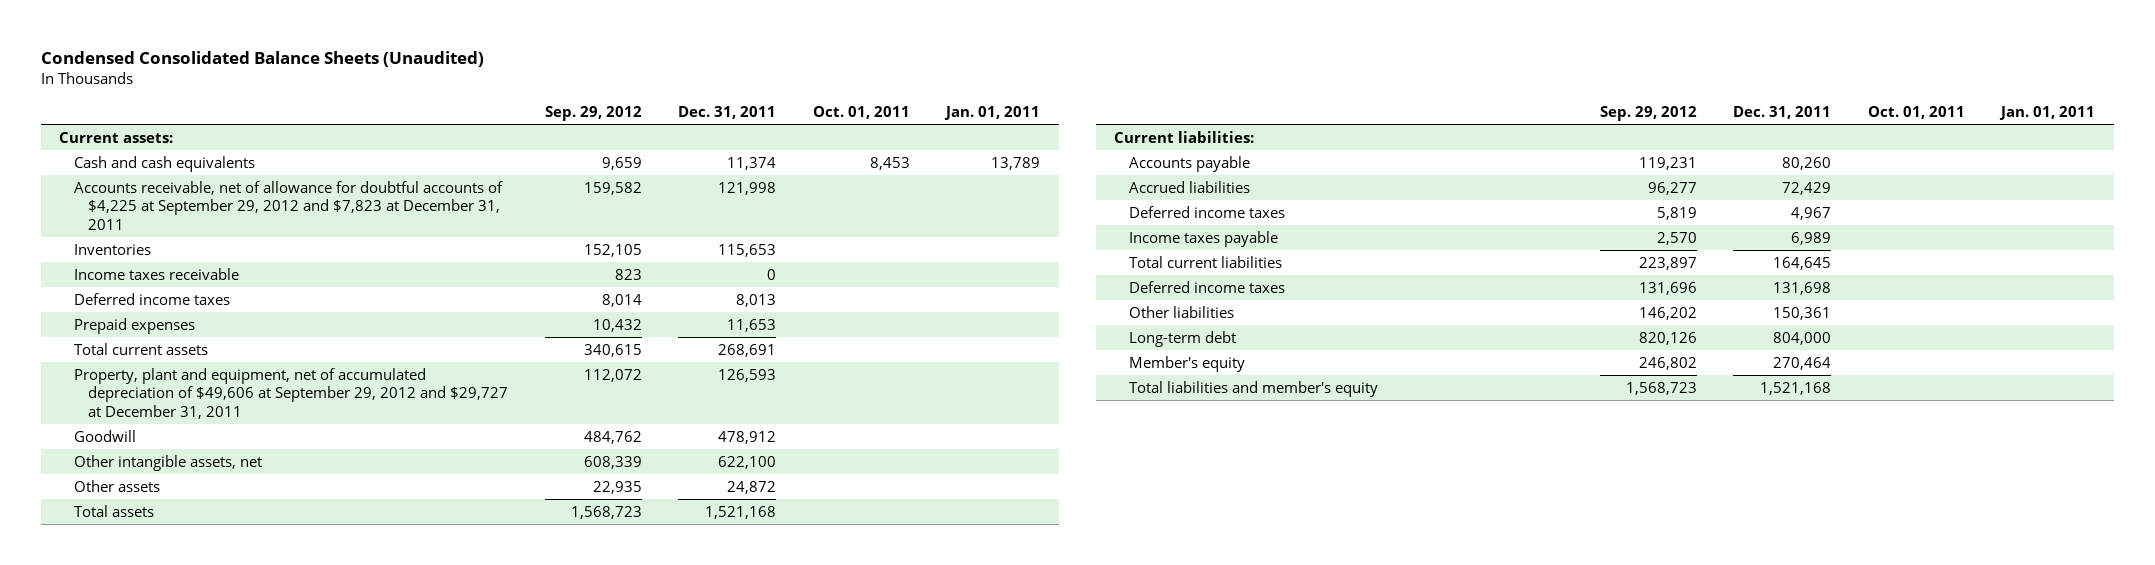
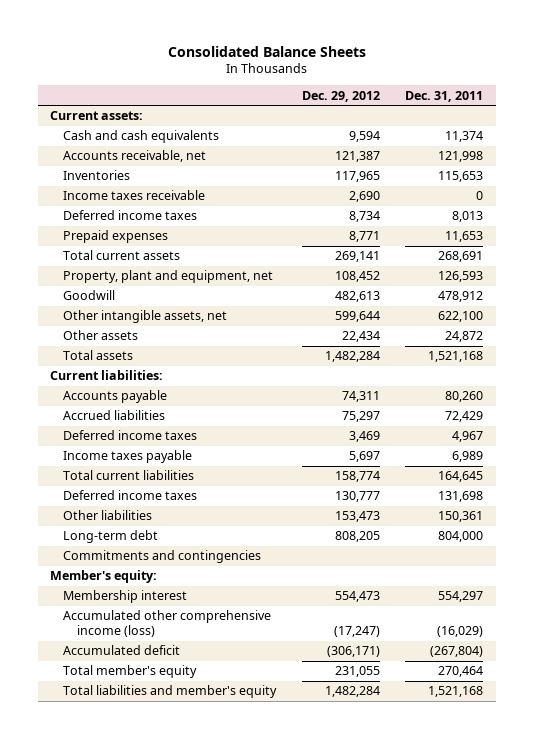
[40,51,484,68] Condensed Consolidated Balance Sheets (Unaudited) -> [167,45,366,57] Consolidated Balance Sheets
[544,106,642,122] Sep. 29, 2012 -> none
[812,106,910,120] Oct. 01, 2011 -> none
[944,106,1041,121] Jan. 01, 2011 -> none
none -> [301,90,380,102] Dec. 29, 2012
[73,180,503,231] Accounts receivable, net of allowance for doubtful accounts of $4,225 at September 29, 2012 and $7,823 at December 31, 2011 -> [63,150,207,163] Accounts receivable, net
[73,367,509,420] Property, plant and equipment, net of accumulated depreciation of $49,606 at September 29, 2012 and $29,727 at December 31, 2011 -> [63,270,274,284] Property, plant and equipment, net
none -> [63,550,262,564] Commitments and contingencies
none -> [50,570,158,584] Member's equity:
none -> [63,590,188,604] Membership interest
none -> [63,610,272,638] Accumulated other comprehensive income (loss)
none -> [63,645,181,656] Accumulated deficit
[1128,355,1245,372] Member's equity -> [63,665,198,679] Total member's equity

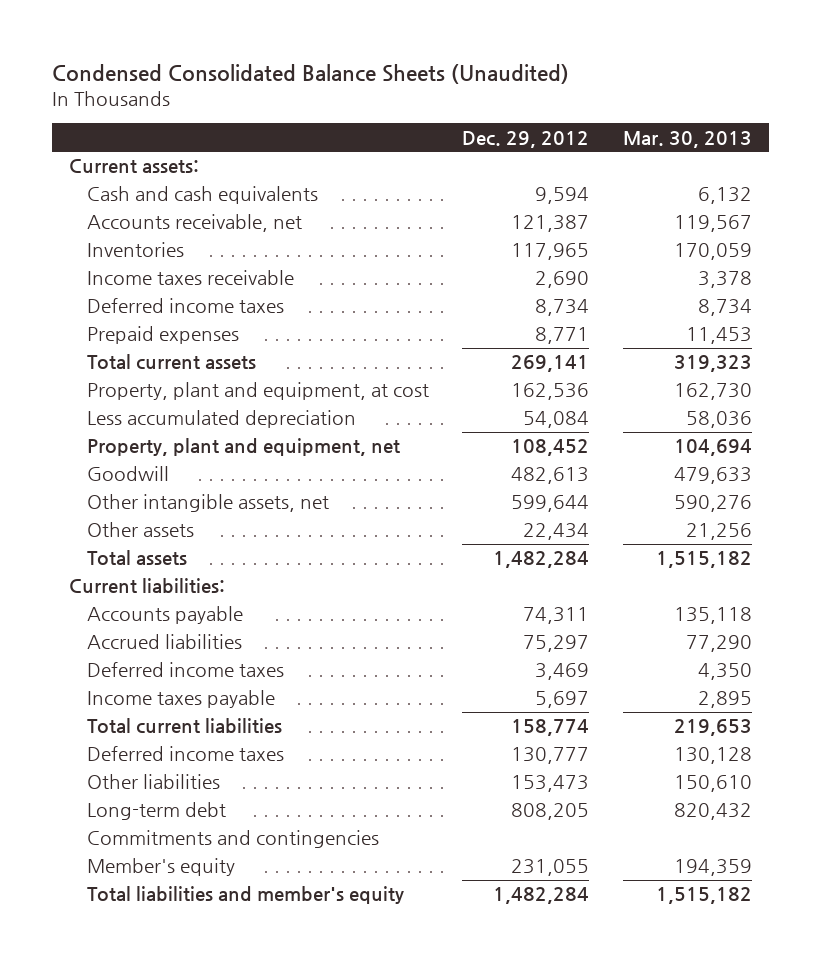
[167,45,366,57] Consolidated Balance Sheets -> [51,64,569,85] Condensed Consolidated Balance Sheets (Unaudited)
[405,90,484,102] Dec. 31, 2011 -> none
none -> [623,130,753,148] Mar. 30, 2013
none -> [86,382,429,401] Property, plant and equipment, at cost
none -> [86,410,356,429] Less accumulated depreciation
[50,570,158,584] Member's equity: -> none
[63,590,188,604] Membership interest -> none
[63,610,272,638] Accumulated other comprehensive income (loss) -> none
[63,645,181,656] Accumulated deficit -> none
[63,665,198,679] Total member's equity -> [86,858,235,877] Member's equity

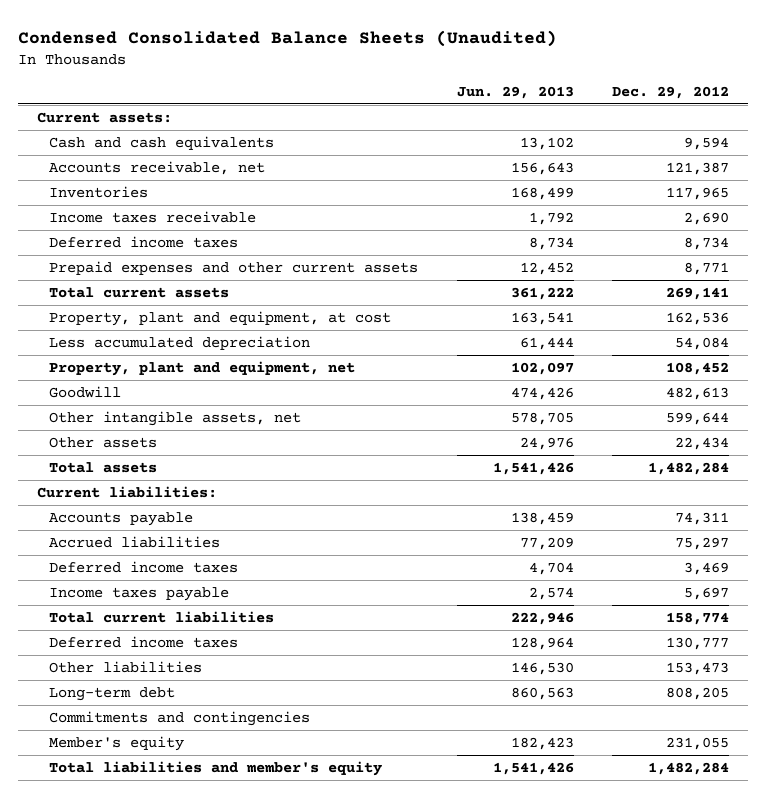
[623,130,753,148] Mar. 30, 2013 -> none
none -> [456,86,574,100] Jun. 29, 2013
[86,326,239,345] Prepaid expenses -> [49,260,419,275] Prepaid expenses and other current assets

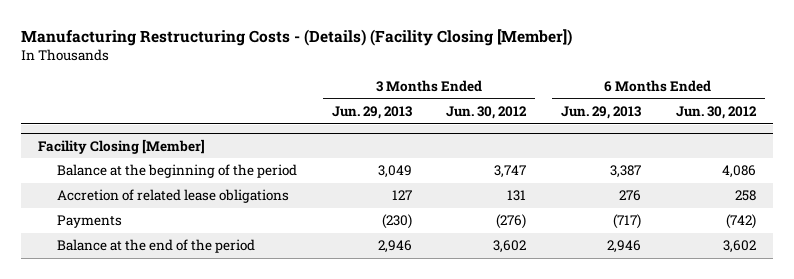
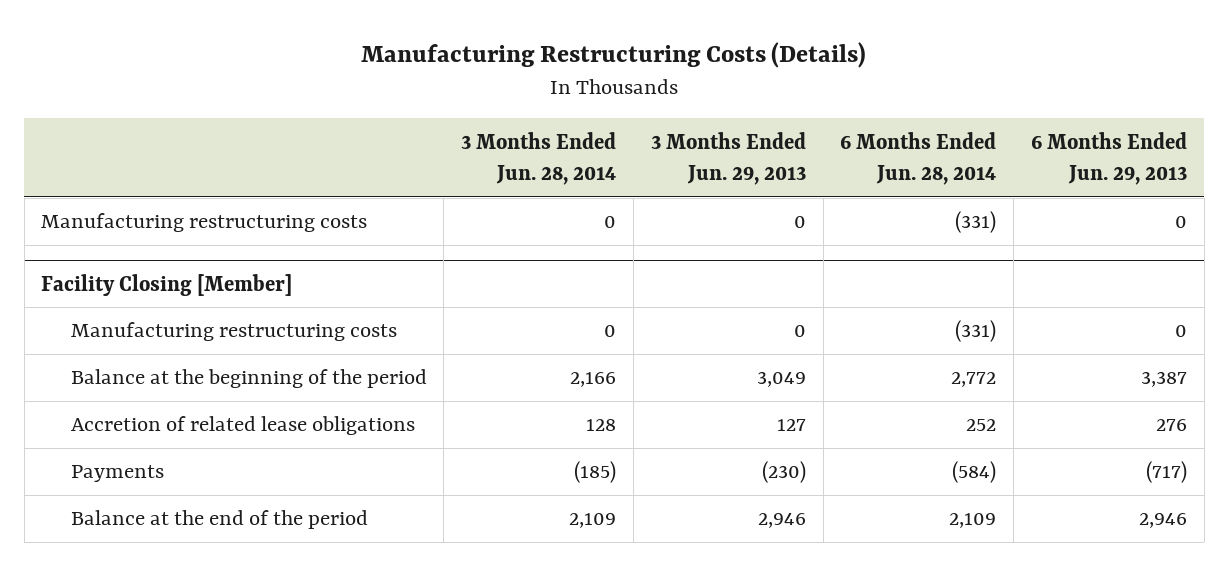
[20,28,572,46] Manufacturing Restructuring Costs - (Details) (Facility Closing [Member]) -> [361,41,867,68] Manufacturing Restructuring Costs (Details)
[446,106,528,120] Jun. 30, 2012 -> none
[675,106,757,120] Jun. 30, 2012 -> none
none -> [461,131,617,186] 3 Months Ended Jun. 28, 2014
none -> [840,131,997,186] 6 Months Ended Jun. 28, 2014
none -> [41,213,368,233] Manufacturing restructuring costs
none -> [70,322,397,342] Manufacturing restructuring costs

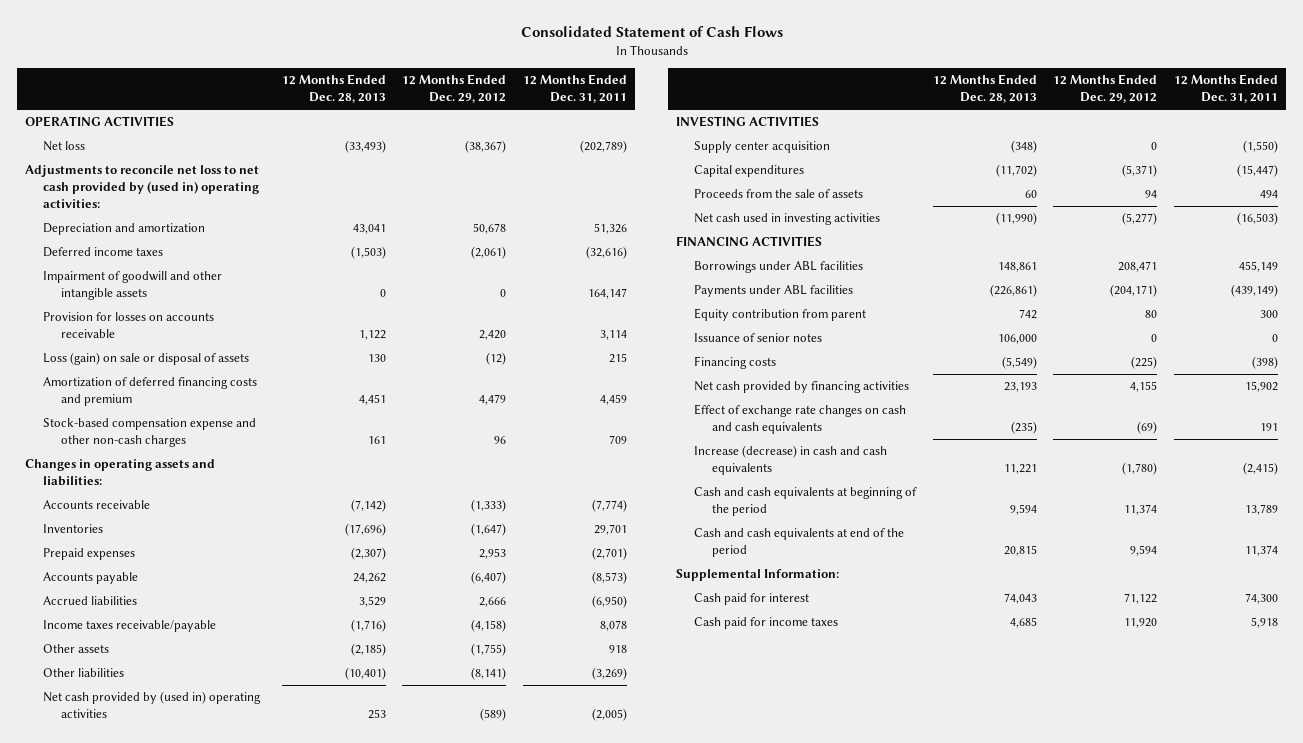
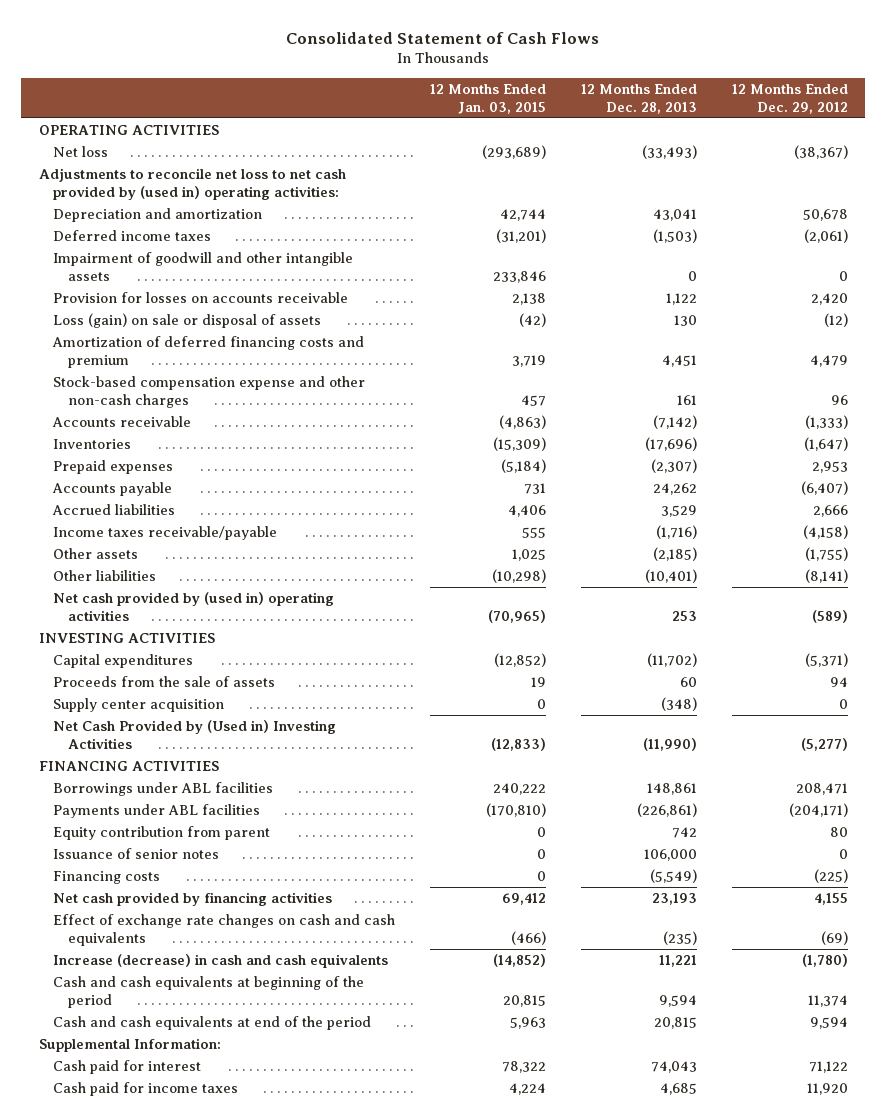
[522,74,627,104] 12 Months Ended Dec. 31, 2011 -> none
none -> [430,83,547,114] 12 Months Ended Jan. 03, 2015
[25,459,216,487] Changes in operating assets and liabilities: -> none
[693,141,830,154] Supply center acquisition -> [53,697,225,712] Supply center acquisition
[693,213,880,226] Net cash used in investing activities -> [53,719,337,750] Net Cash Provided by (Used in) Investing Activities

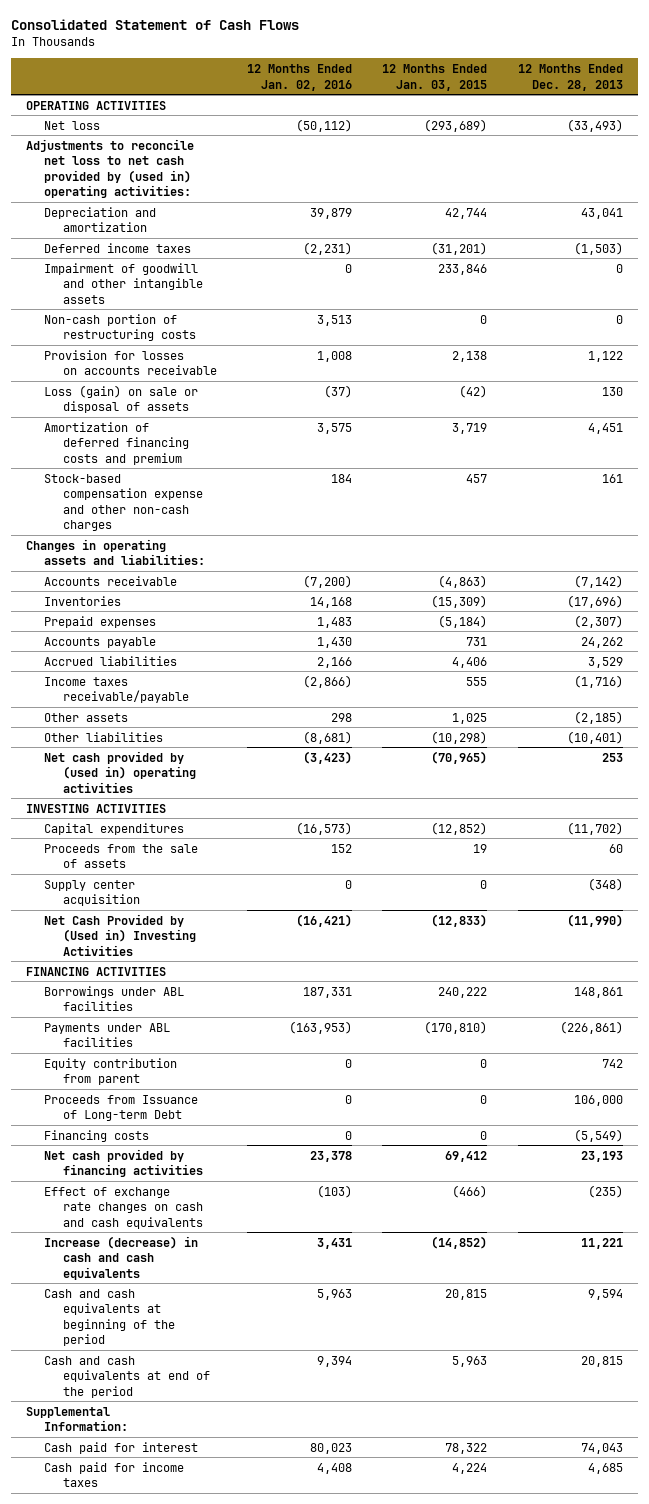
[731,83,848,114] 12 Months Ended Dec. 29, 2012 -> none
none -> [246,63,352,91] 12 Months Ended Jan. 02, 2016
none -> [44,313,196,342] Non-cash portion of restructuring costs
none -> [26,538,206,566] Changes in operating assets and liabilities:
[53,847,220,859] Issuance of senior notes -> [44,1094,199,1122] Proceeds from Issuance of Long-term Debt

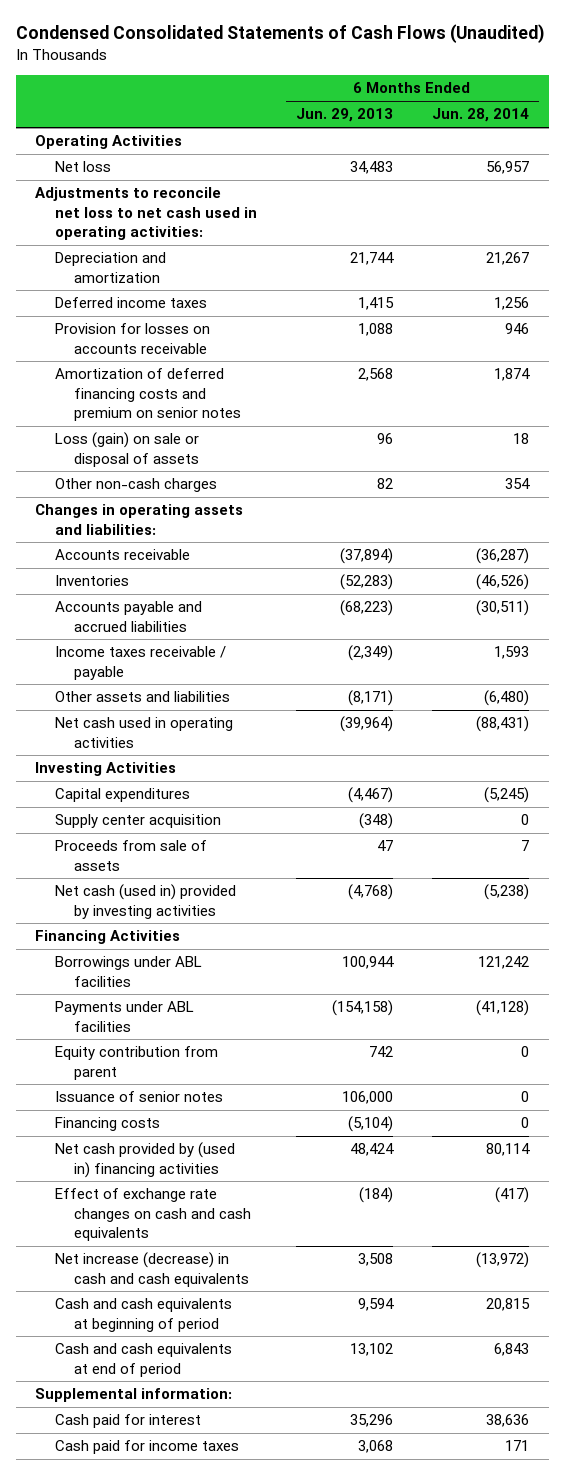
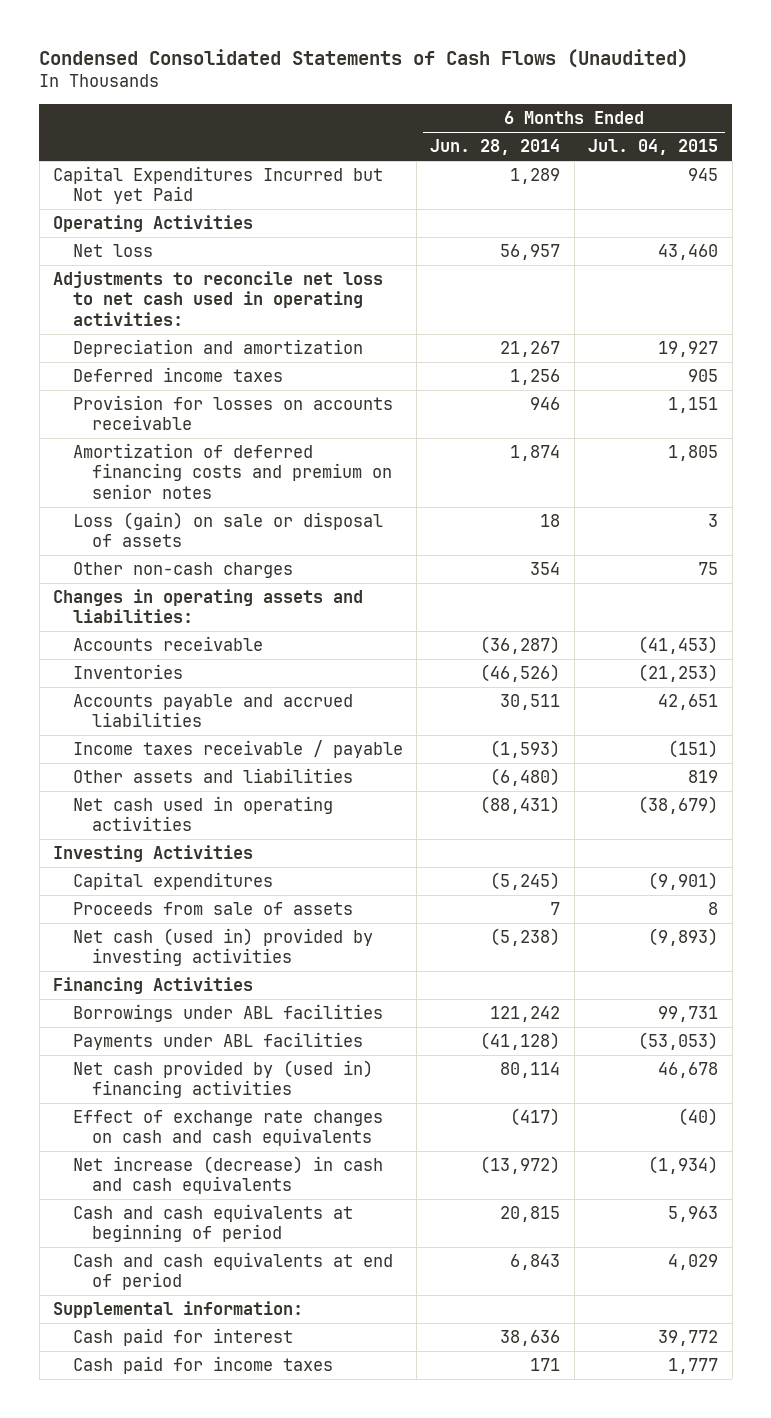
[295,108,393,123] Jun. 29, 2013 -> none
none -> [588,139,719,156] Jul. 04, 2015
none -> [53,166,384,205] Capital Expenditures Incurred but Not yet Paid
[475,600,529,617] (30,511) -> [500,694,561,711] 30,511
[493,646,529,660] 1,593 -> [490,740,561,759] (1,593)
[54,814,221,829] Supply center acquisition -> none
[54,1046,218,1080] Equity contribution from parent -> none
[54,1091,223,1103] Issuance of senior notes -> none
[54,1117,160,1132] Financing costs -> none

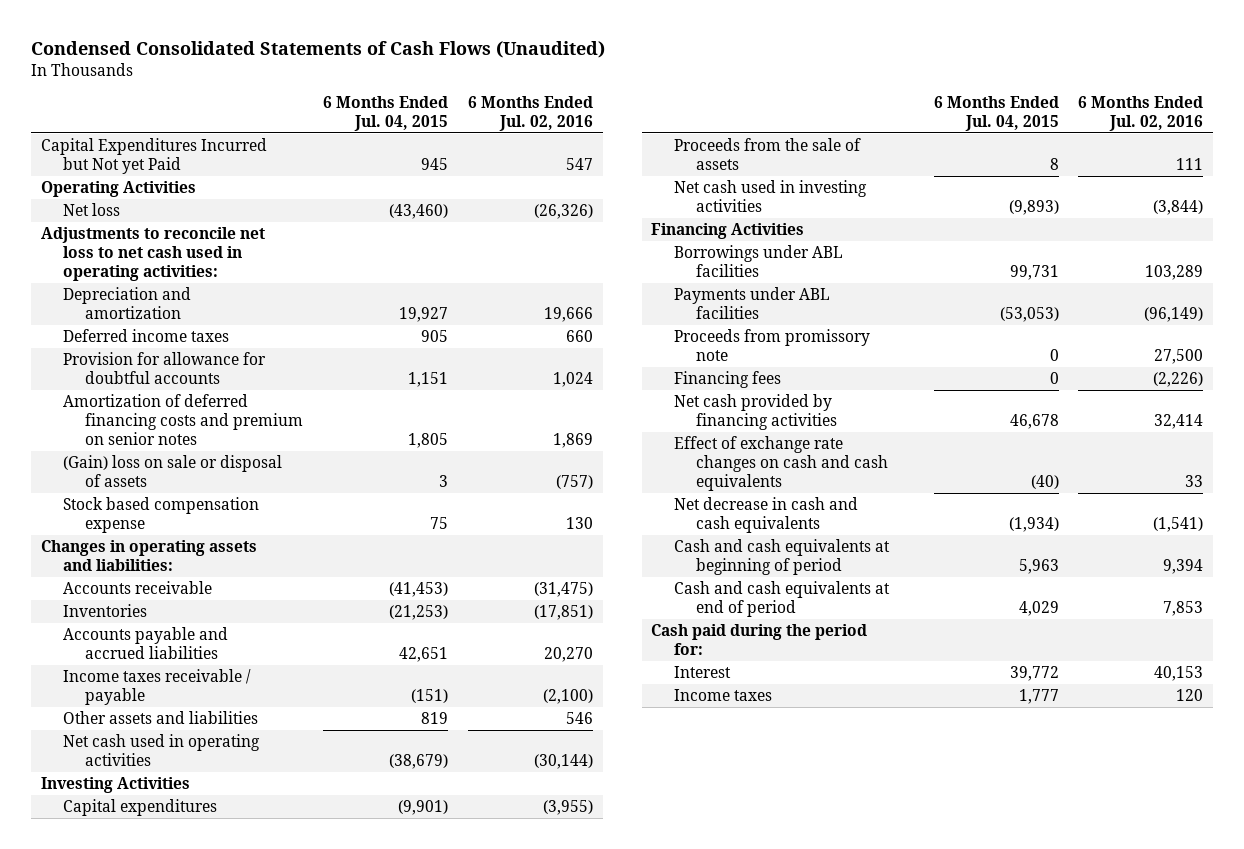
[430,139,561,156] Jun. 28, 2014 -> none
none -> [467,96,593,132] 6 Months Ended Jul. 02, 2016
[658,244,719,261] 43,460 -> [389,203,449,219] (43,460)
[72,395,393,431] Provision for losses on accounts receivable -> [63,351,267,384] Provision for allowance for doubtful accounts
[72,562,293,579] Other non-cash charges -> none
[72,512,383,548] Loss (gain) on sale or disposal of assets -> [63,454,283,487] (Gain) loss on sale or disposal of assets
none -> [63,496,260,533] Stock based compensation expense
[72,902,353,916] Proceeds from sale of assets -> [673,137,861,170] Proceeds from the sale of assets
[72,928,373,967] Net cash (used in) provided by investing activities -> [673,179,867,212] Net cash used in investing activities
none -> [673,328,870,361] Proceeds from promissory note
none -> [673,370,781,388] Financing fees
[72,1060,373,1099] Net cash provided by (used in) financing activities -> [673,393,837,430] Net cash provided by financing activities
[72,1156,383,1195] Net increase (decrease) in cash and cash equivalents -> [673,496,858,533] Net decrease in cash and cash equivalents
[53,1301,304,1319] Supplemental information: -> [651,623,868,655] Cash paid during the period for:
[72,1328,293,1347] Cash paid for interest -> [673,665,731,678] Interest
[72,1356,333,1375] Cash paid for income taxes -> [673,688,772,701] Income taxes

